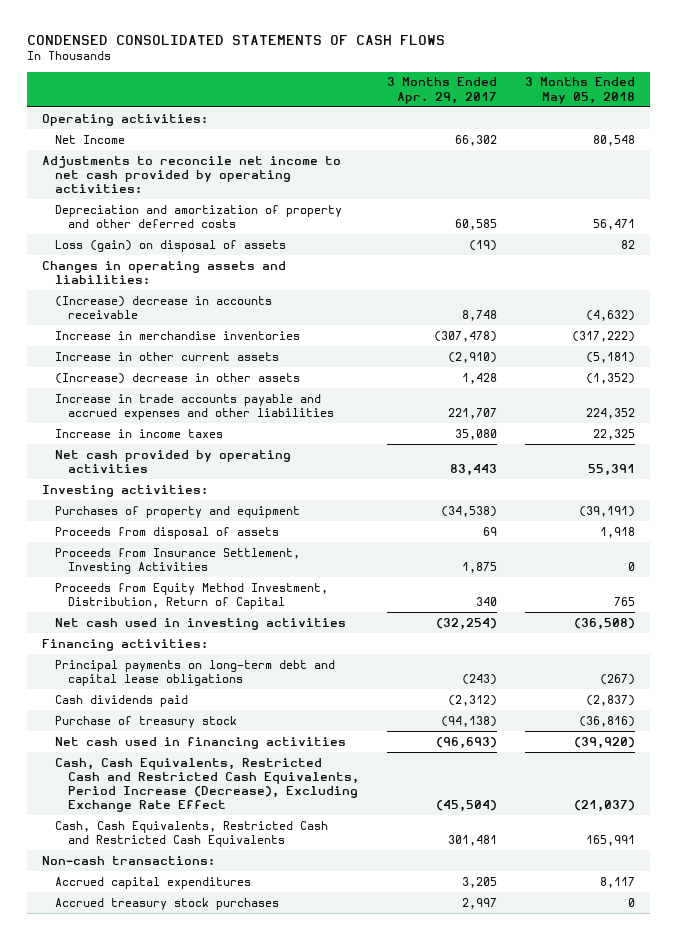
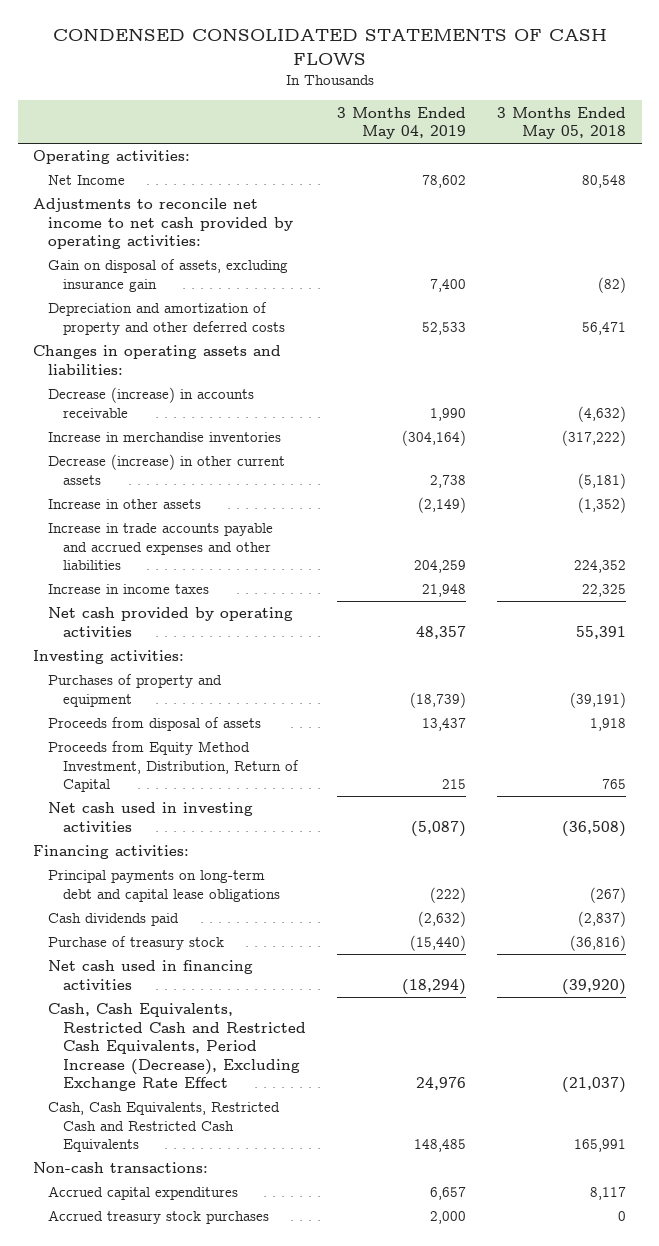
[387,77,498,104] 3 Months Ended Apr. 29, 2017 -> none
none -> [336,106,466,140] 3 Months Ended May 04, 2019
none -> [47,259,288,292] Gain on disposal of assets, excluding insurance gain
[54,239,286,252] Loss (gain) on disposal of assets -> none
[54,295,272,319] (Increase) decrease in accounts receivable -> [47,387,254,418] Decrease (increase) in accounts receivable
[54,351,279,361] Increase in other current assets -> [47,454,285,485] Decrease (increase) in other current assets
[54,372,300,384] (Increase) decrease in other assets -> [47,499,201,510] Increase in other assets
[54,547,300,574] Proceeds from Insurance Settlement, Investing Activities -> none

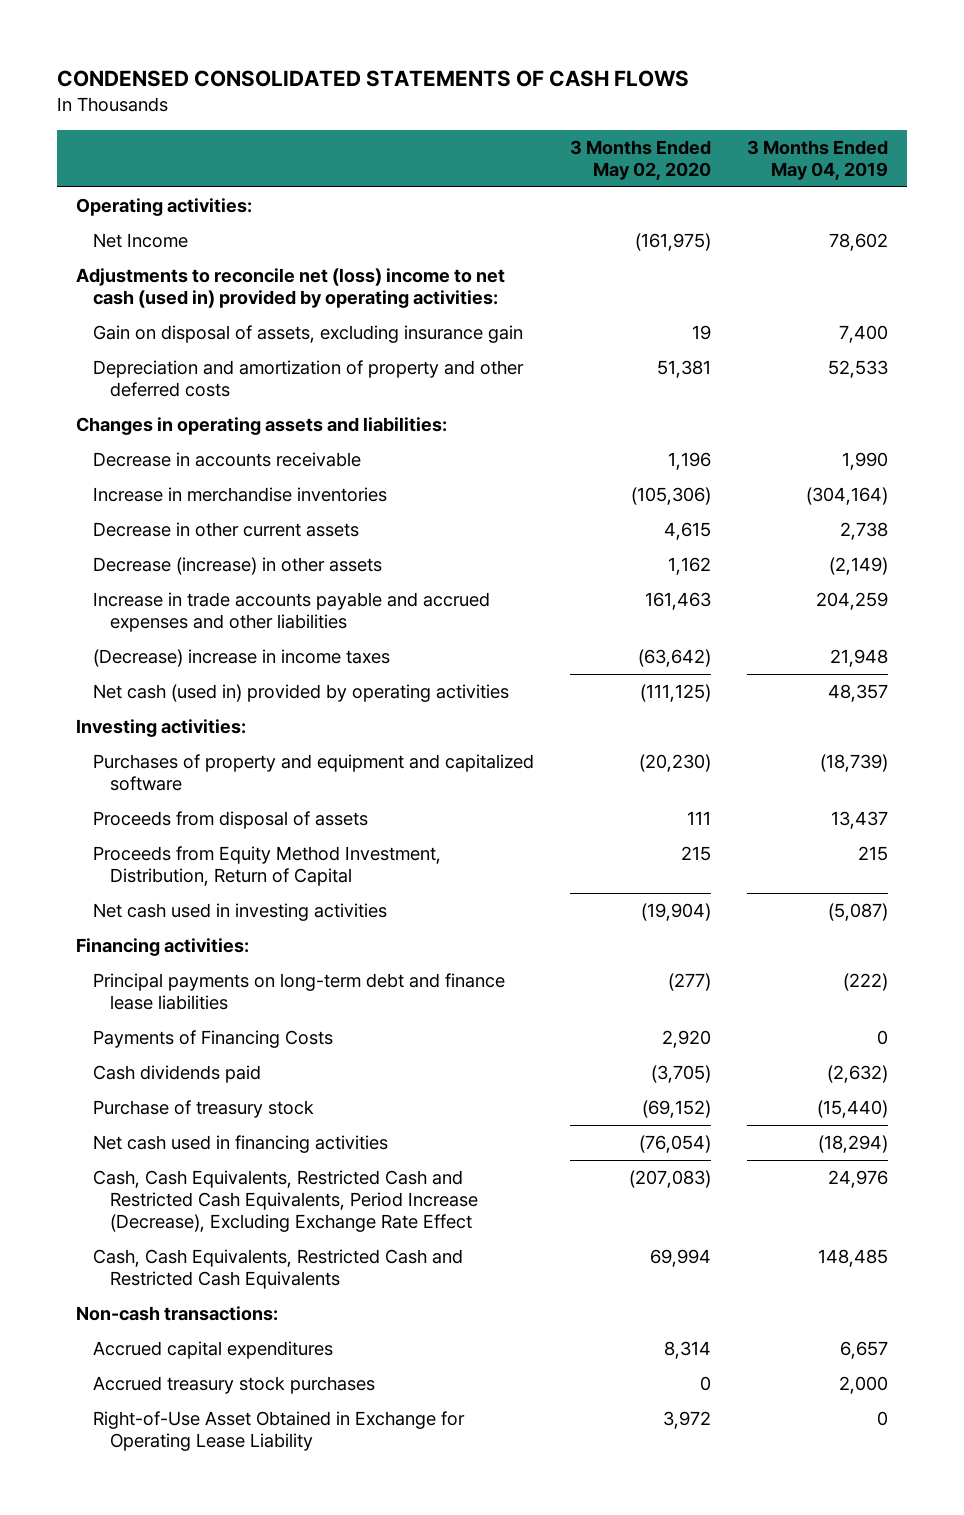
[496,106,626,140] 3 Months Ended May 05, 2018 -> none
none -> [570,139,712,180] 3 Months Ended May 02, 2020
[33,198,293,250] Adjustments to reconcile net income to net cash provided by operating activities: -> [75,268,505,309] Adjustments to reconcile net (loss) income to net cash (used in) provided by operating activities:
[47,387,254,418] Decrease (increase) in accounts receivable -> [92,452,361,468] Decrease in accounts receivable
[47,454,285,485] Decrease (increase) in other current assets -> [92,522,359,538] Decrease in other current assets
[47,499,201,510] Increase in other assets -> [92,557,382,576] Decrease (increase) in other assets
[47,584,209,595] Increase in income taxes -> [92,649,390,668] (Decrease) increase in income taxes
[47,607,293,637] Net cash provided by operating activities -> [92,684,509,703] Net cash (used in) provided by operating activities
[47,674,222,707] Purchases of property and equipment -> [92,754,534,792] Purchases of property and equipment and capitalized software
[47,870,280,902] Principal payments on long-term debt and capital lease obligations -> [92,973,505,1011] Principal payments on long-term debt and finance lease liabilities
none -> [92,1030,333,1049] Payments of Financing Costs
none -> [92,1411,465,1452] Right-of-Use Asset Obtained in Exchange for Operating Lease Liability

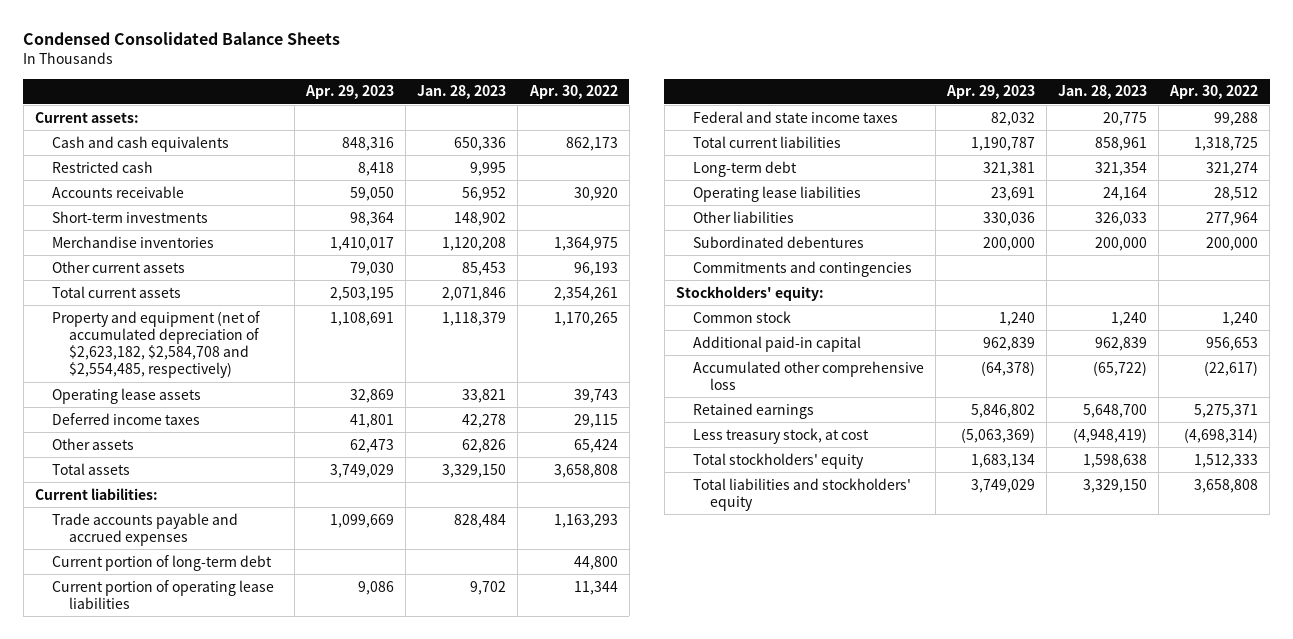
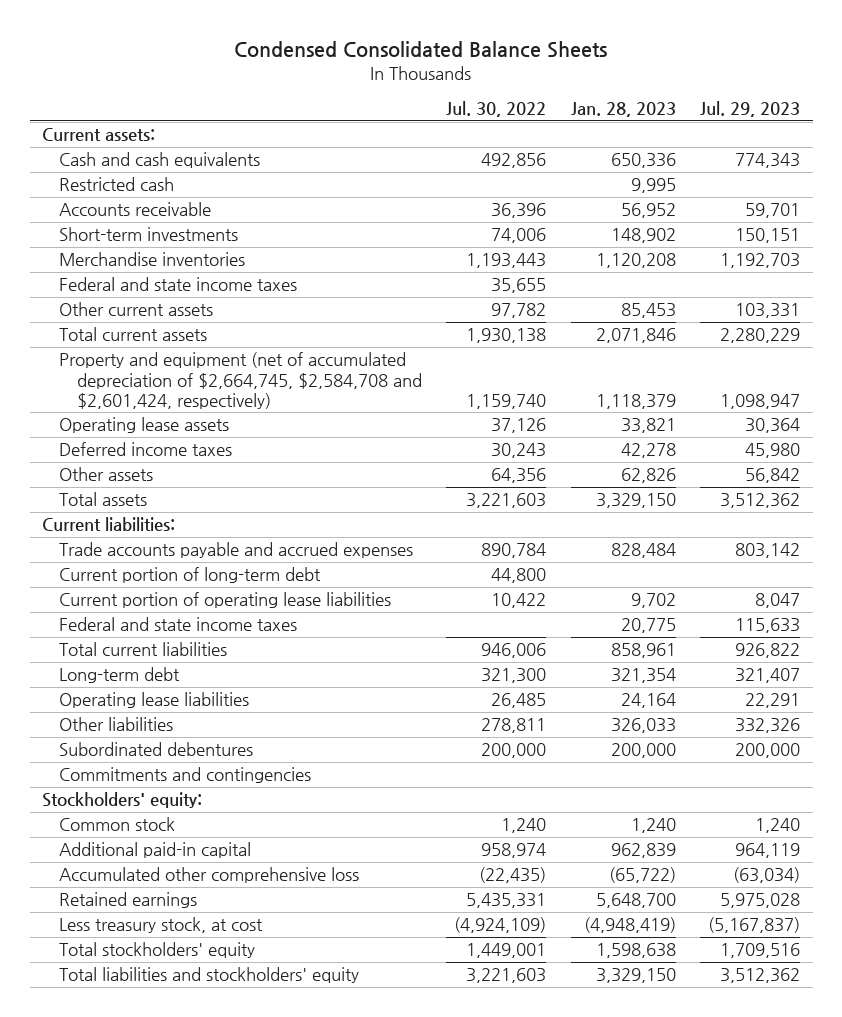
[305,85,395,100] Apr. 29, 2023 -> none
[528,85,618,100] Apr. 30, 2022 -> none
none -> [446,101,547,118] Jul. 30, 2022
none -> [700,101,801,118] Jul. 29, 2023
none -> [59,277,298,292] Federal and state income taxes
[52,310,261,379] Property and equipment (net of accumulated depreciation of $2,623,182, $2,584,708 and $2,554,485, respectively) -> [59,352,422,409] Property and equipment (net of accumulated depreciation of $2,664,745, $2,584,708 and $2,601,424, respectively)

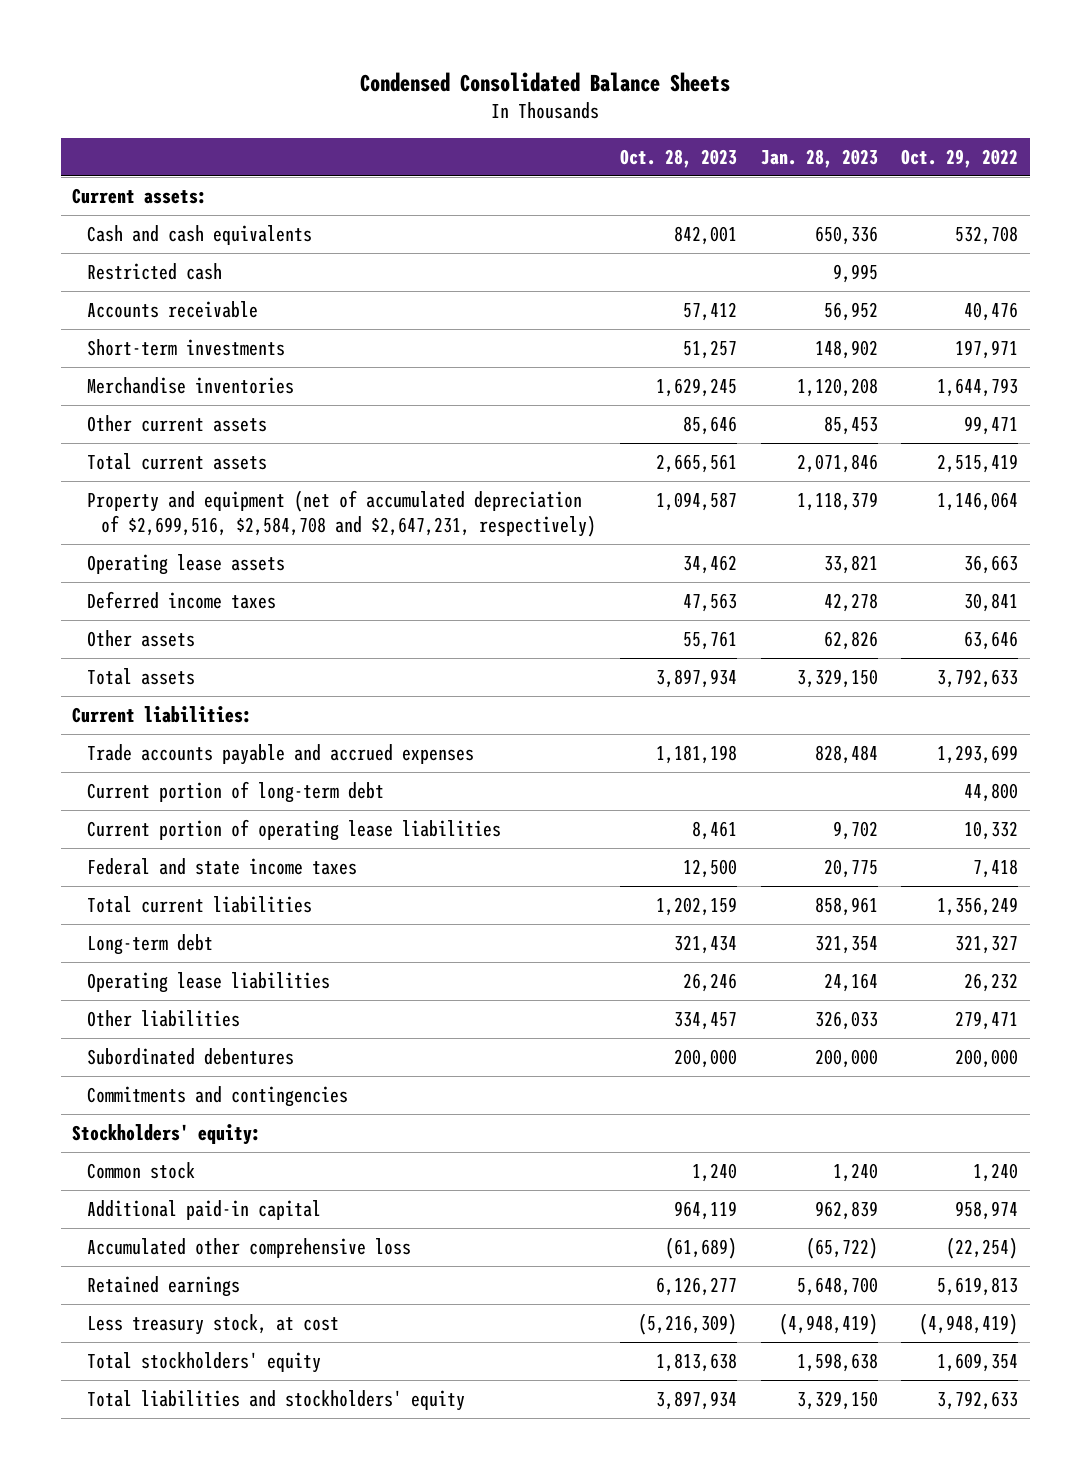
[446,101,547,118] Jul. 30, 2022 -> none
[700,101,801,118] Jul. 29, 2023 -> none
none -> [619,148,737,168] Oct. 28, 2023
none -> [901,148,1019,168] Oct. 29, 2022
[59,277,298,292] Federal and state income taxes -> none
[59,352,422,409] Property and equipment (net of accumulated depreciation of $2,664,745, $2,584,708 and $2,601,424, respectively) -> [86,489,597,537] Property and equipment (net of accumulated depreciation of $2,699,516, $2,584,708 and $2,647,231, respectively)

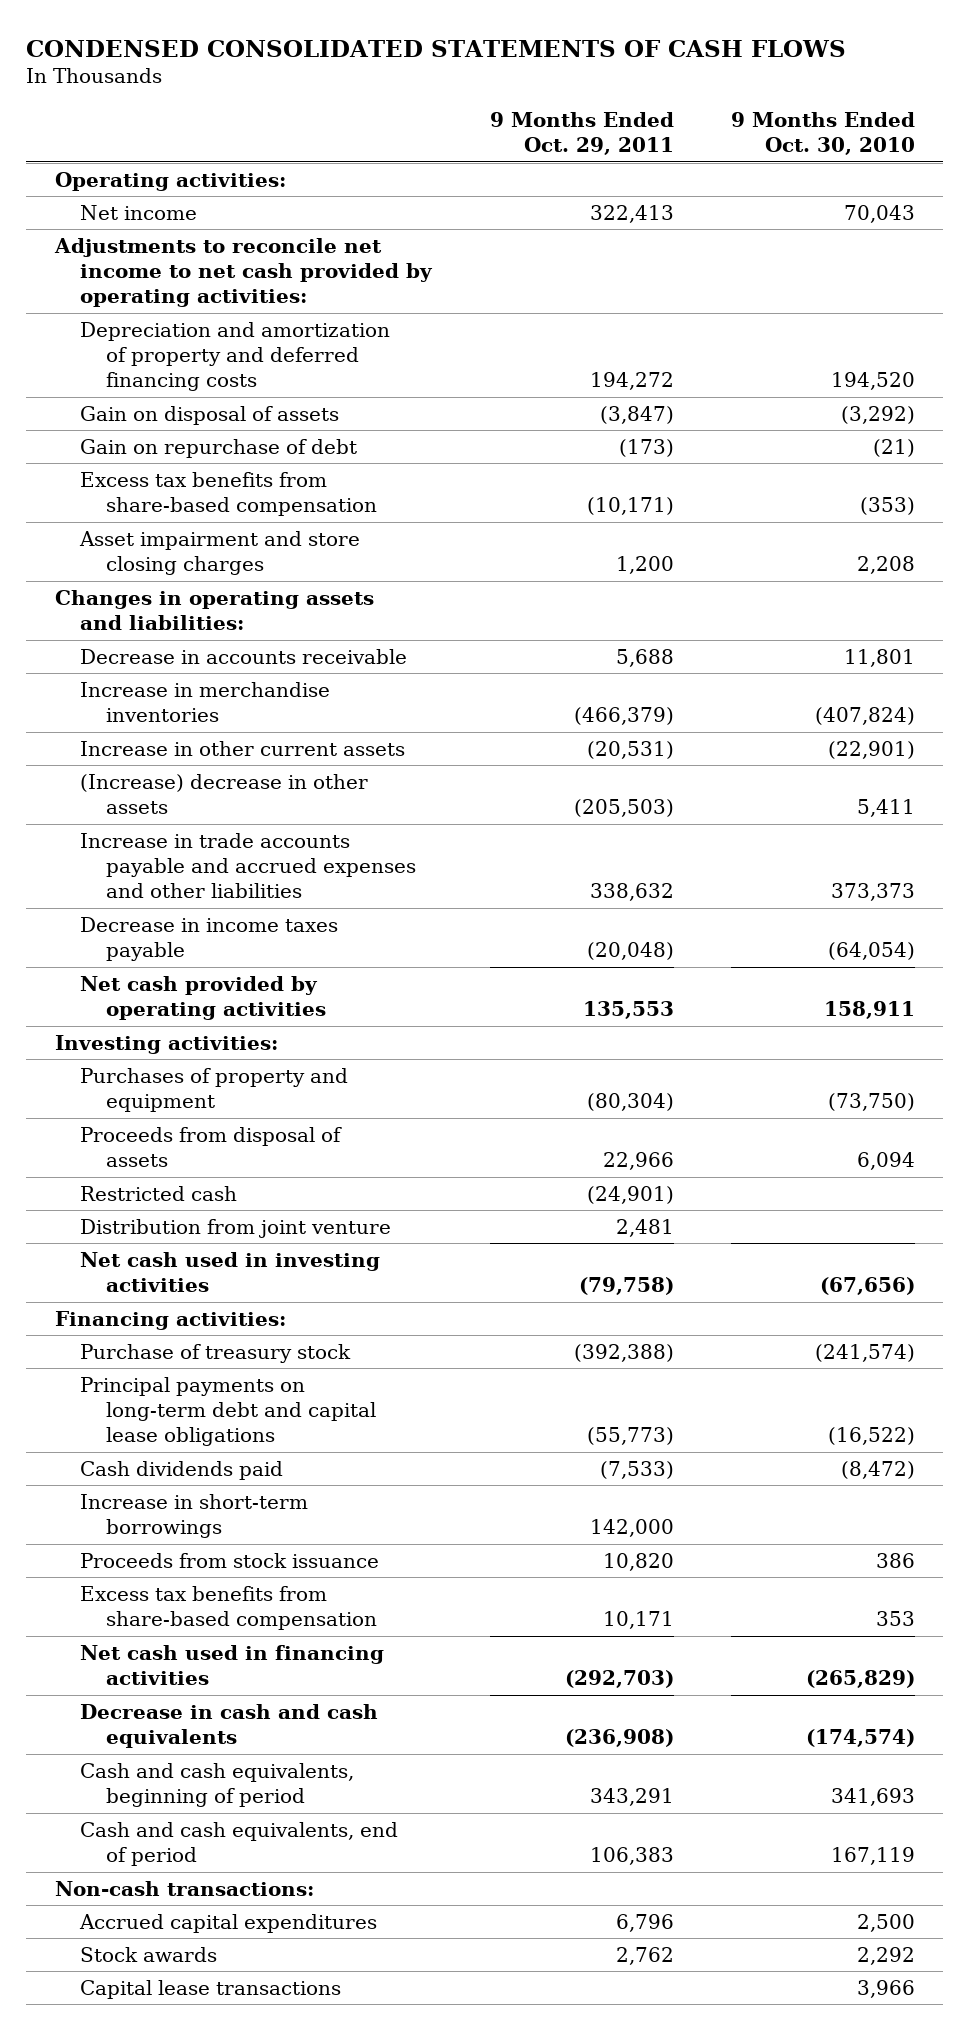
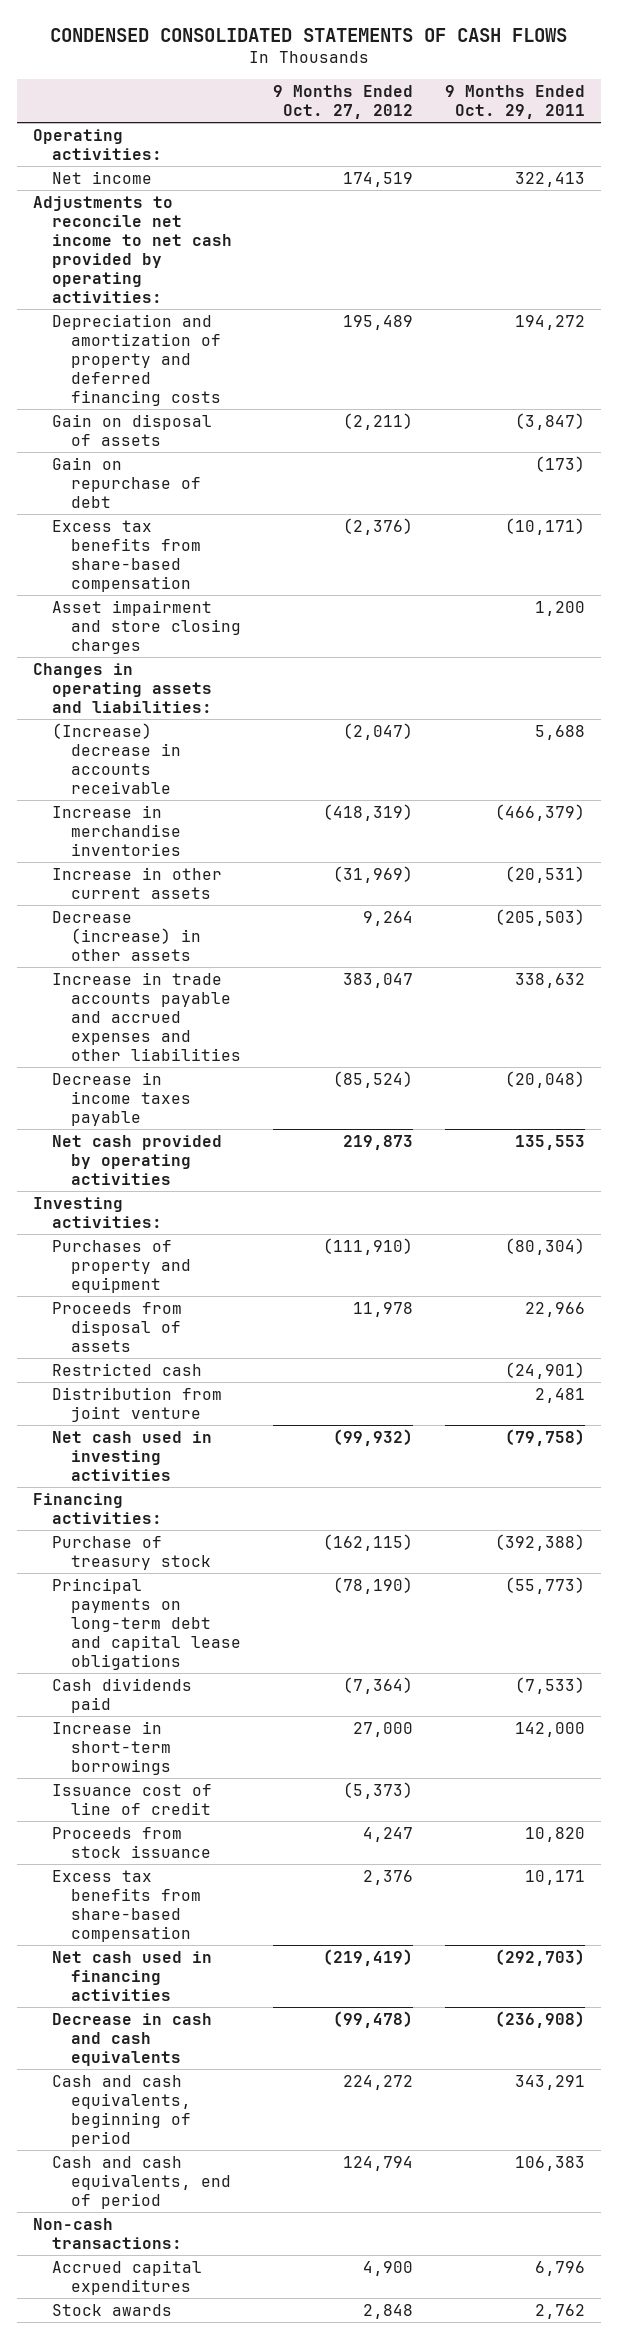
[730,111,915,156] 9 Months Ended Oct. 30, 2010 -> none
none -> [273,85,414,120] 9 Months Ended Oct. 27, 2012
[80,648,408,664] Decrease in accounts receivable -> [51,722,182,795] (Increase) decrease in accounts receivable
[80,773,369,815] (Increase) decrease in other assets -> [51,910,202,961] Decrease (increase) in other assets
none -> [51,1783,212,1815] Issuance cost of line of credit
[80,1979,342,1999] Capital lease transactions -> none

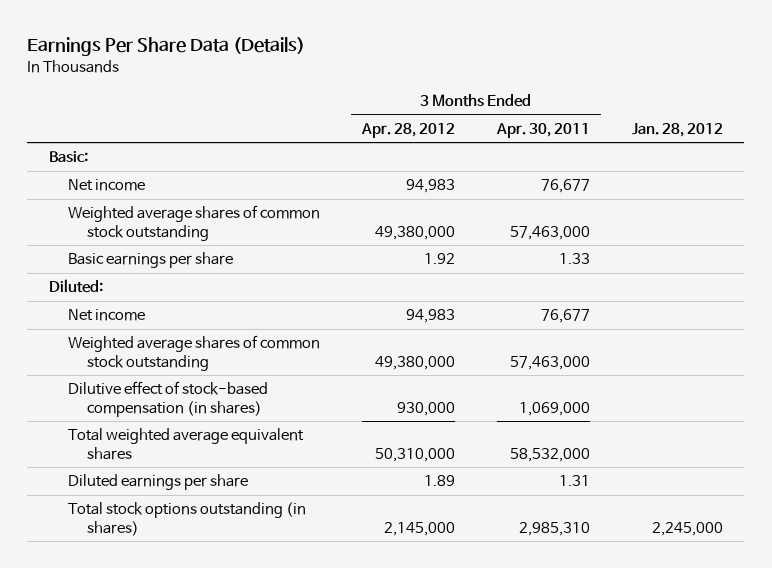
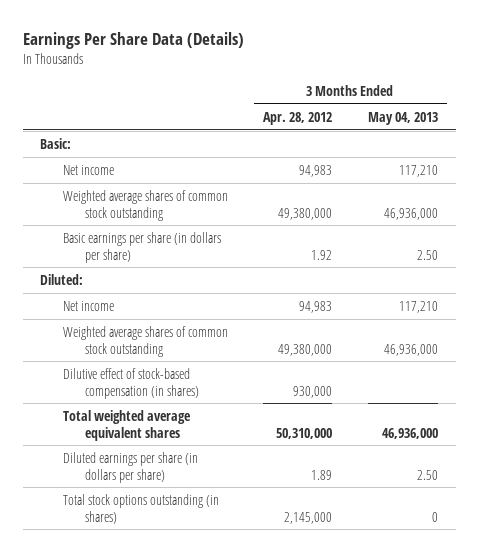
[496,122,591,138] Apr. 30, 2011 -> none
[632,122,724,137] Jan. 28, 2012 -> none
none -> [367,111,438,125] May 04, 2013
[67,252,233,269] Basic earnings per share -> [62,232,221,263] Basic earnings per share (in dollars per share)
[67,474,248,491] Diluted earnings per share -> [62,452,198,483] Diluted earnings per share (in dollars per share)

